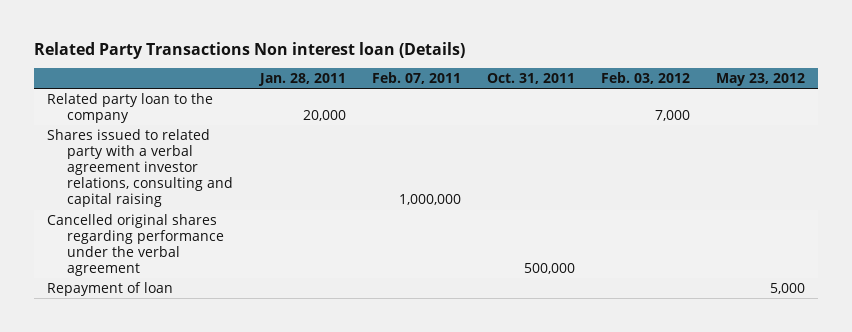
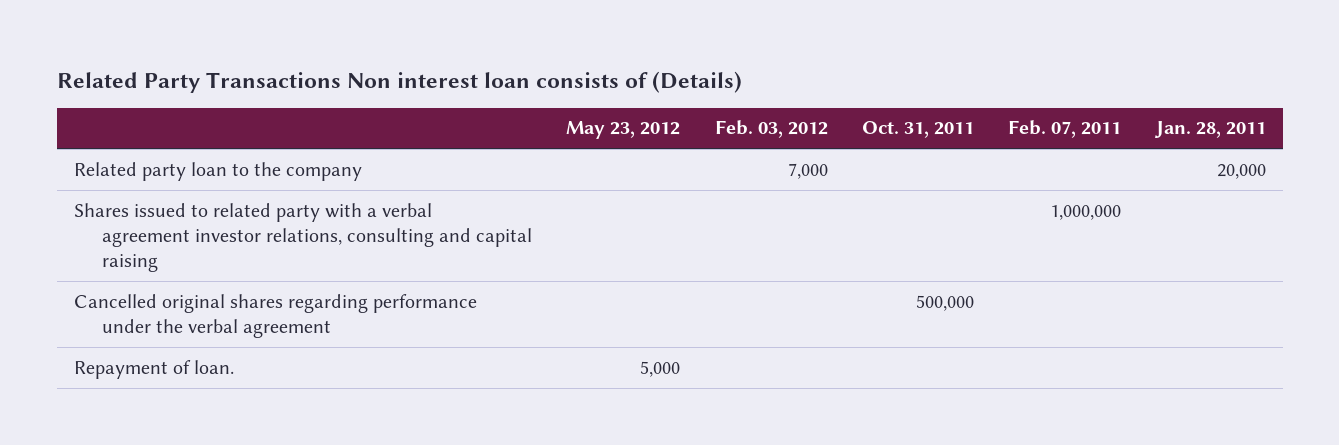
[34,41,466,59] Related Party Transactions Non interest loan (Details) -> [56,70,742,93] Related Party Transactions Non interest loan consists of (Details)
[47,281,174,296] Repayment of loan -> [73,359,234,379] Repayment of loan.

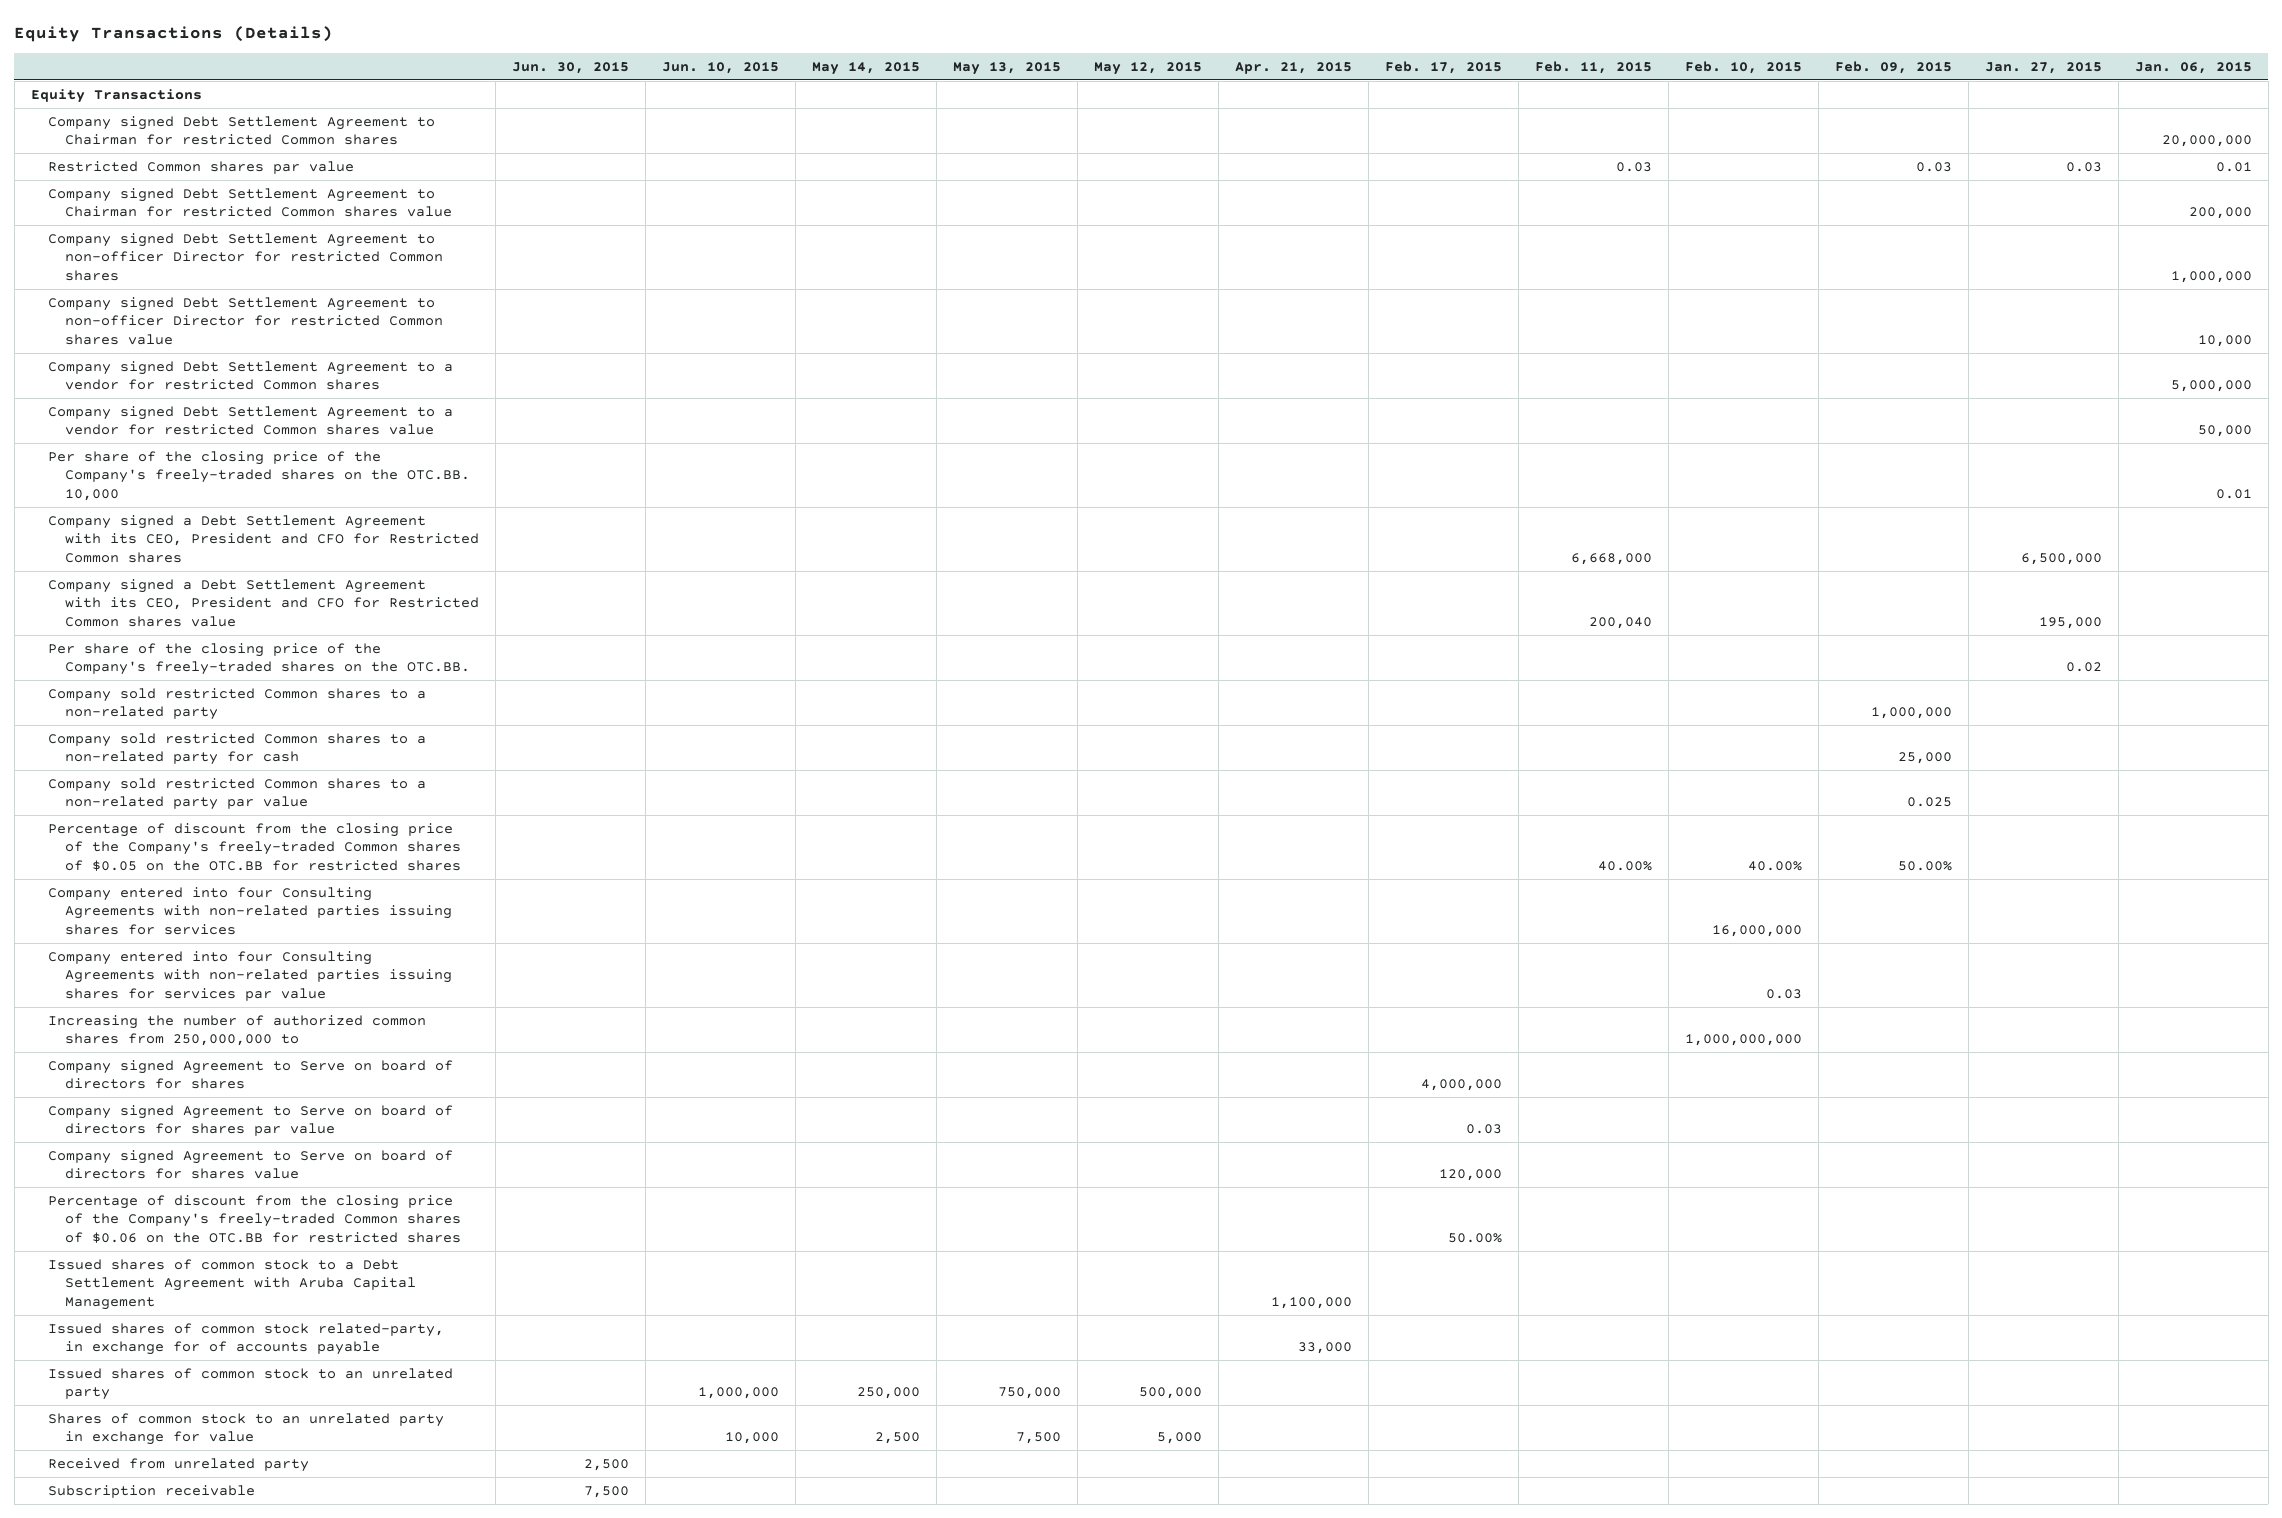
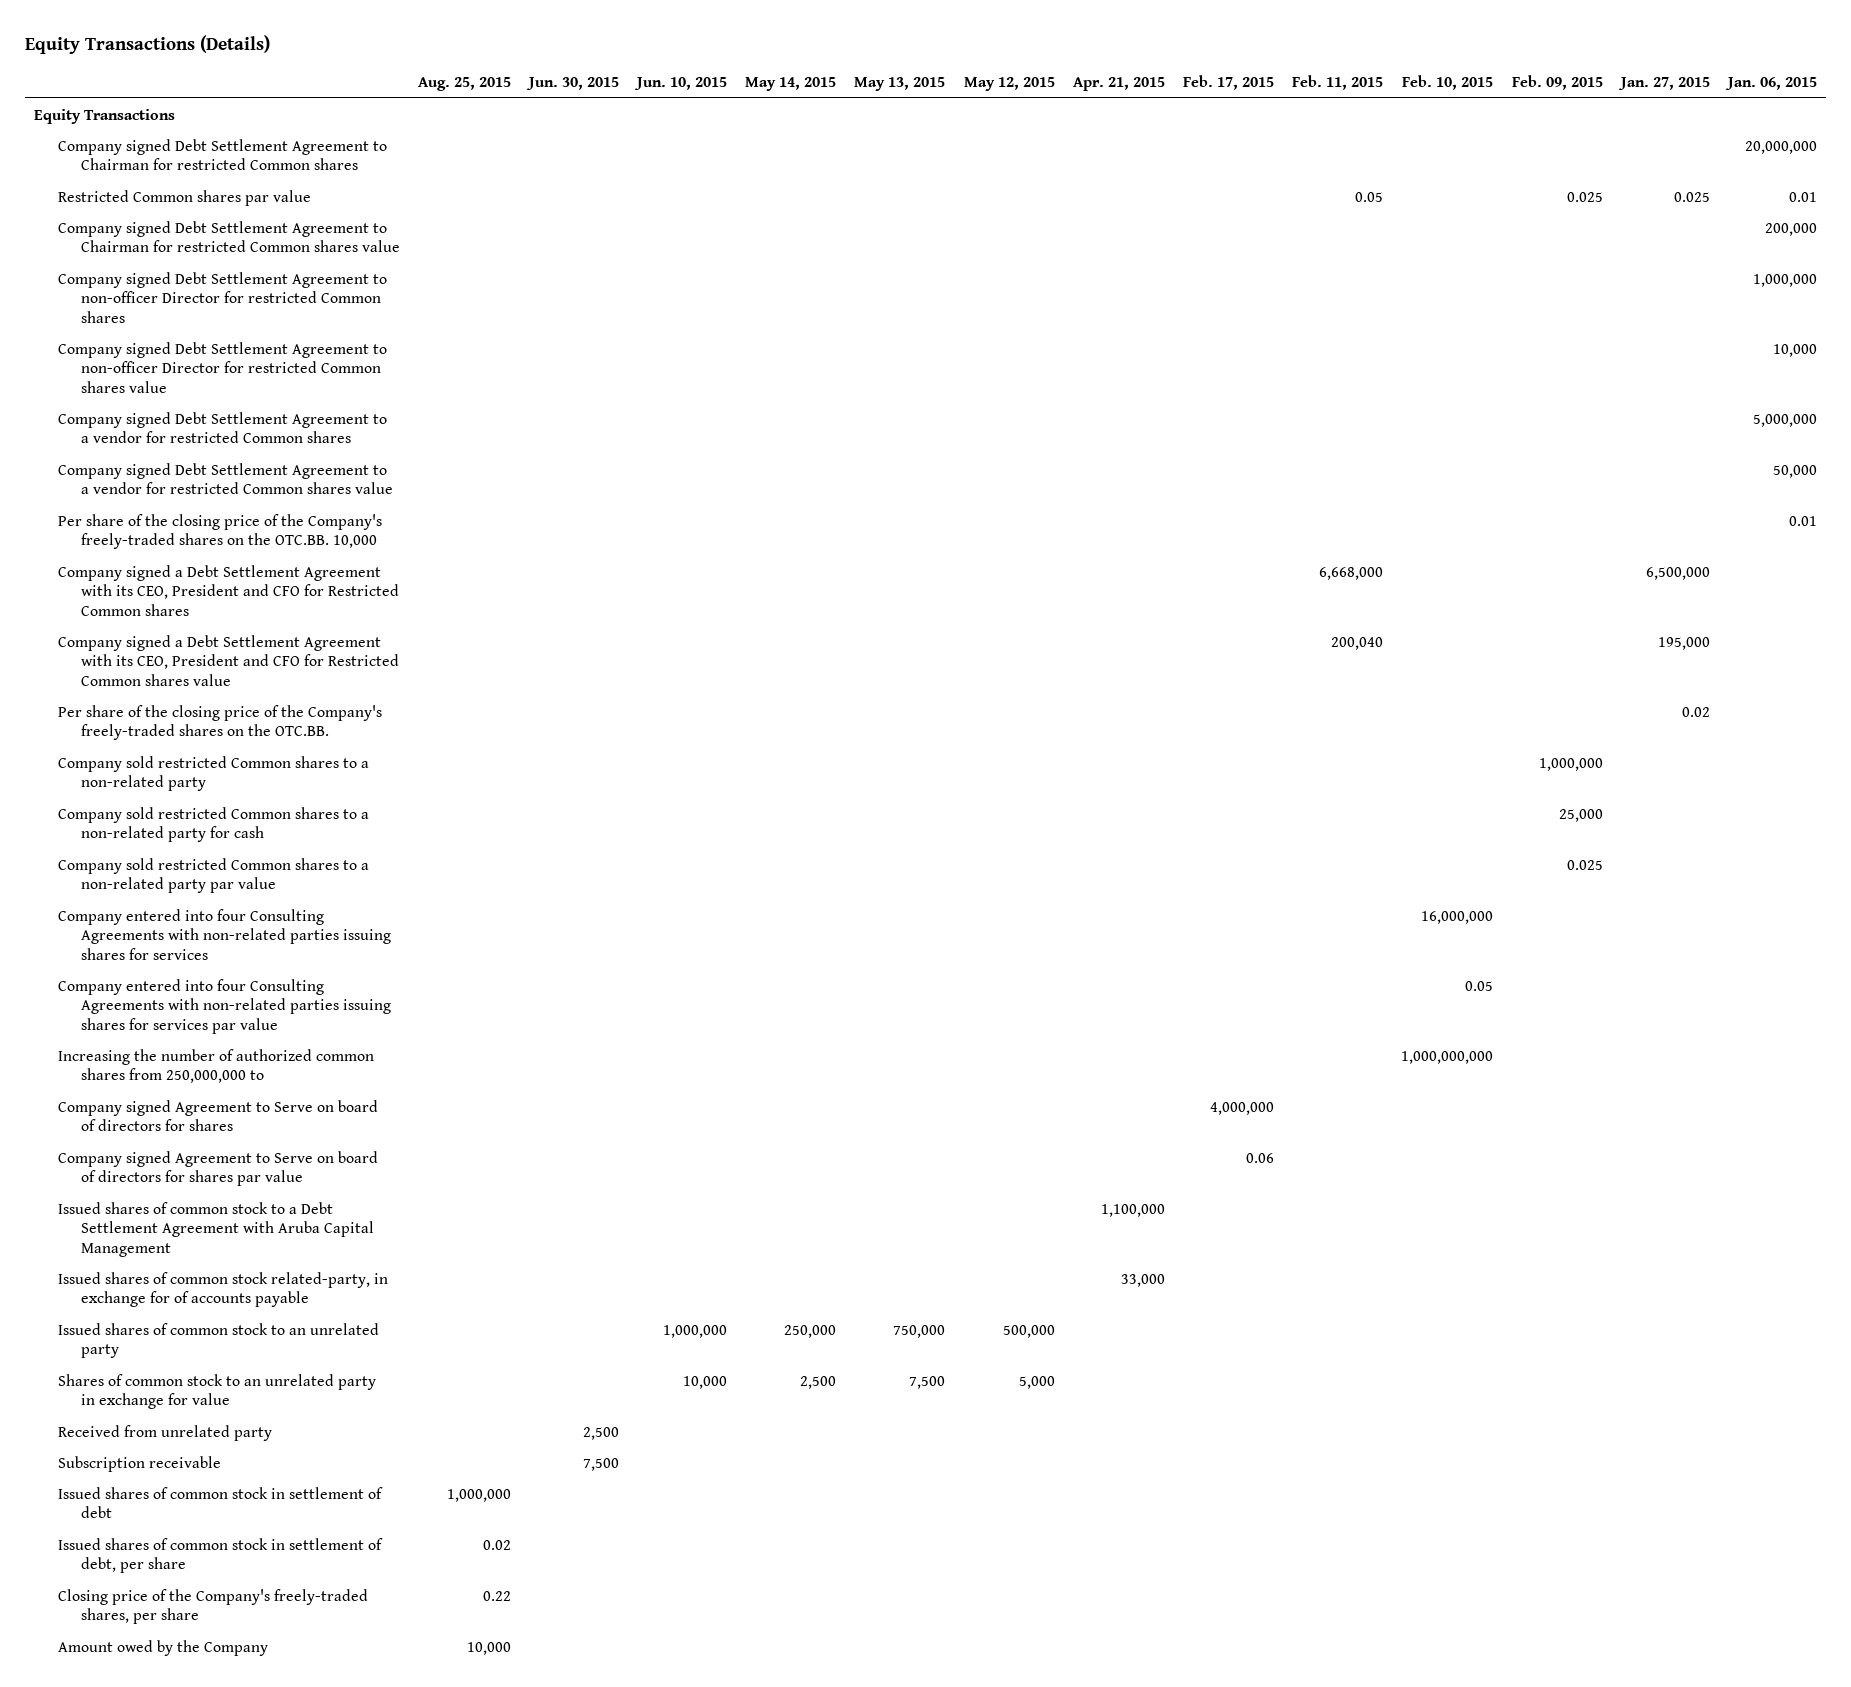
none -> [417,76,511,91] Aug. 25, 2015
[1615,161,1652,172] 0.03 -> [1355,191,1384,202] 0.05
[1915,161,1952,172] 0.03 -> [1566,191,1603,202] 0.025
[2065,161,2102,172] 0.03 -> [1673,191,1710,202] 0.025
[47,822,461,871] Percentage of discount from the closing price of the Company's freely-traded Common shares of $0.05 on the OTC.BB for restricted shares -> none
[1765,988,1802,999] 0.03 -> [1465,980,1494,991] 0.05
[47,1149,453,1180] Company signed Agreement to Serve on board of directors for shares value -> none
[47,1194,461,1243] Percentage of discount from the closing price of the Company's freely-traded Common shares of $0.06 on the OTC.BB for restricted shares -> none
[1465,1124,1502,1135] 0.03 -> [1246,1152,1275,1163] 0.06
none -> [57,1486,383,1519] Issued shares of common stock in settlement of debt
none -> [57,1537,383,1574] Issued shares of common stock in settlement of debt, per share
none -> [57,1588,368,1625] Closing price of the Company's freely-traded shares, per share
none -> [57,1639,268,1656] Amount owed by the Company

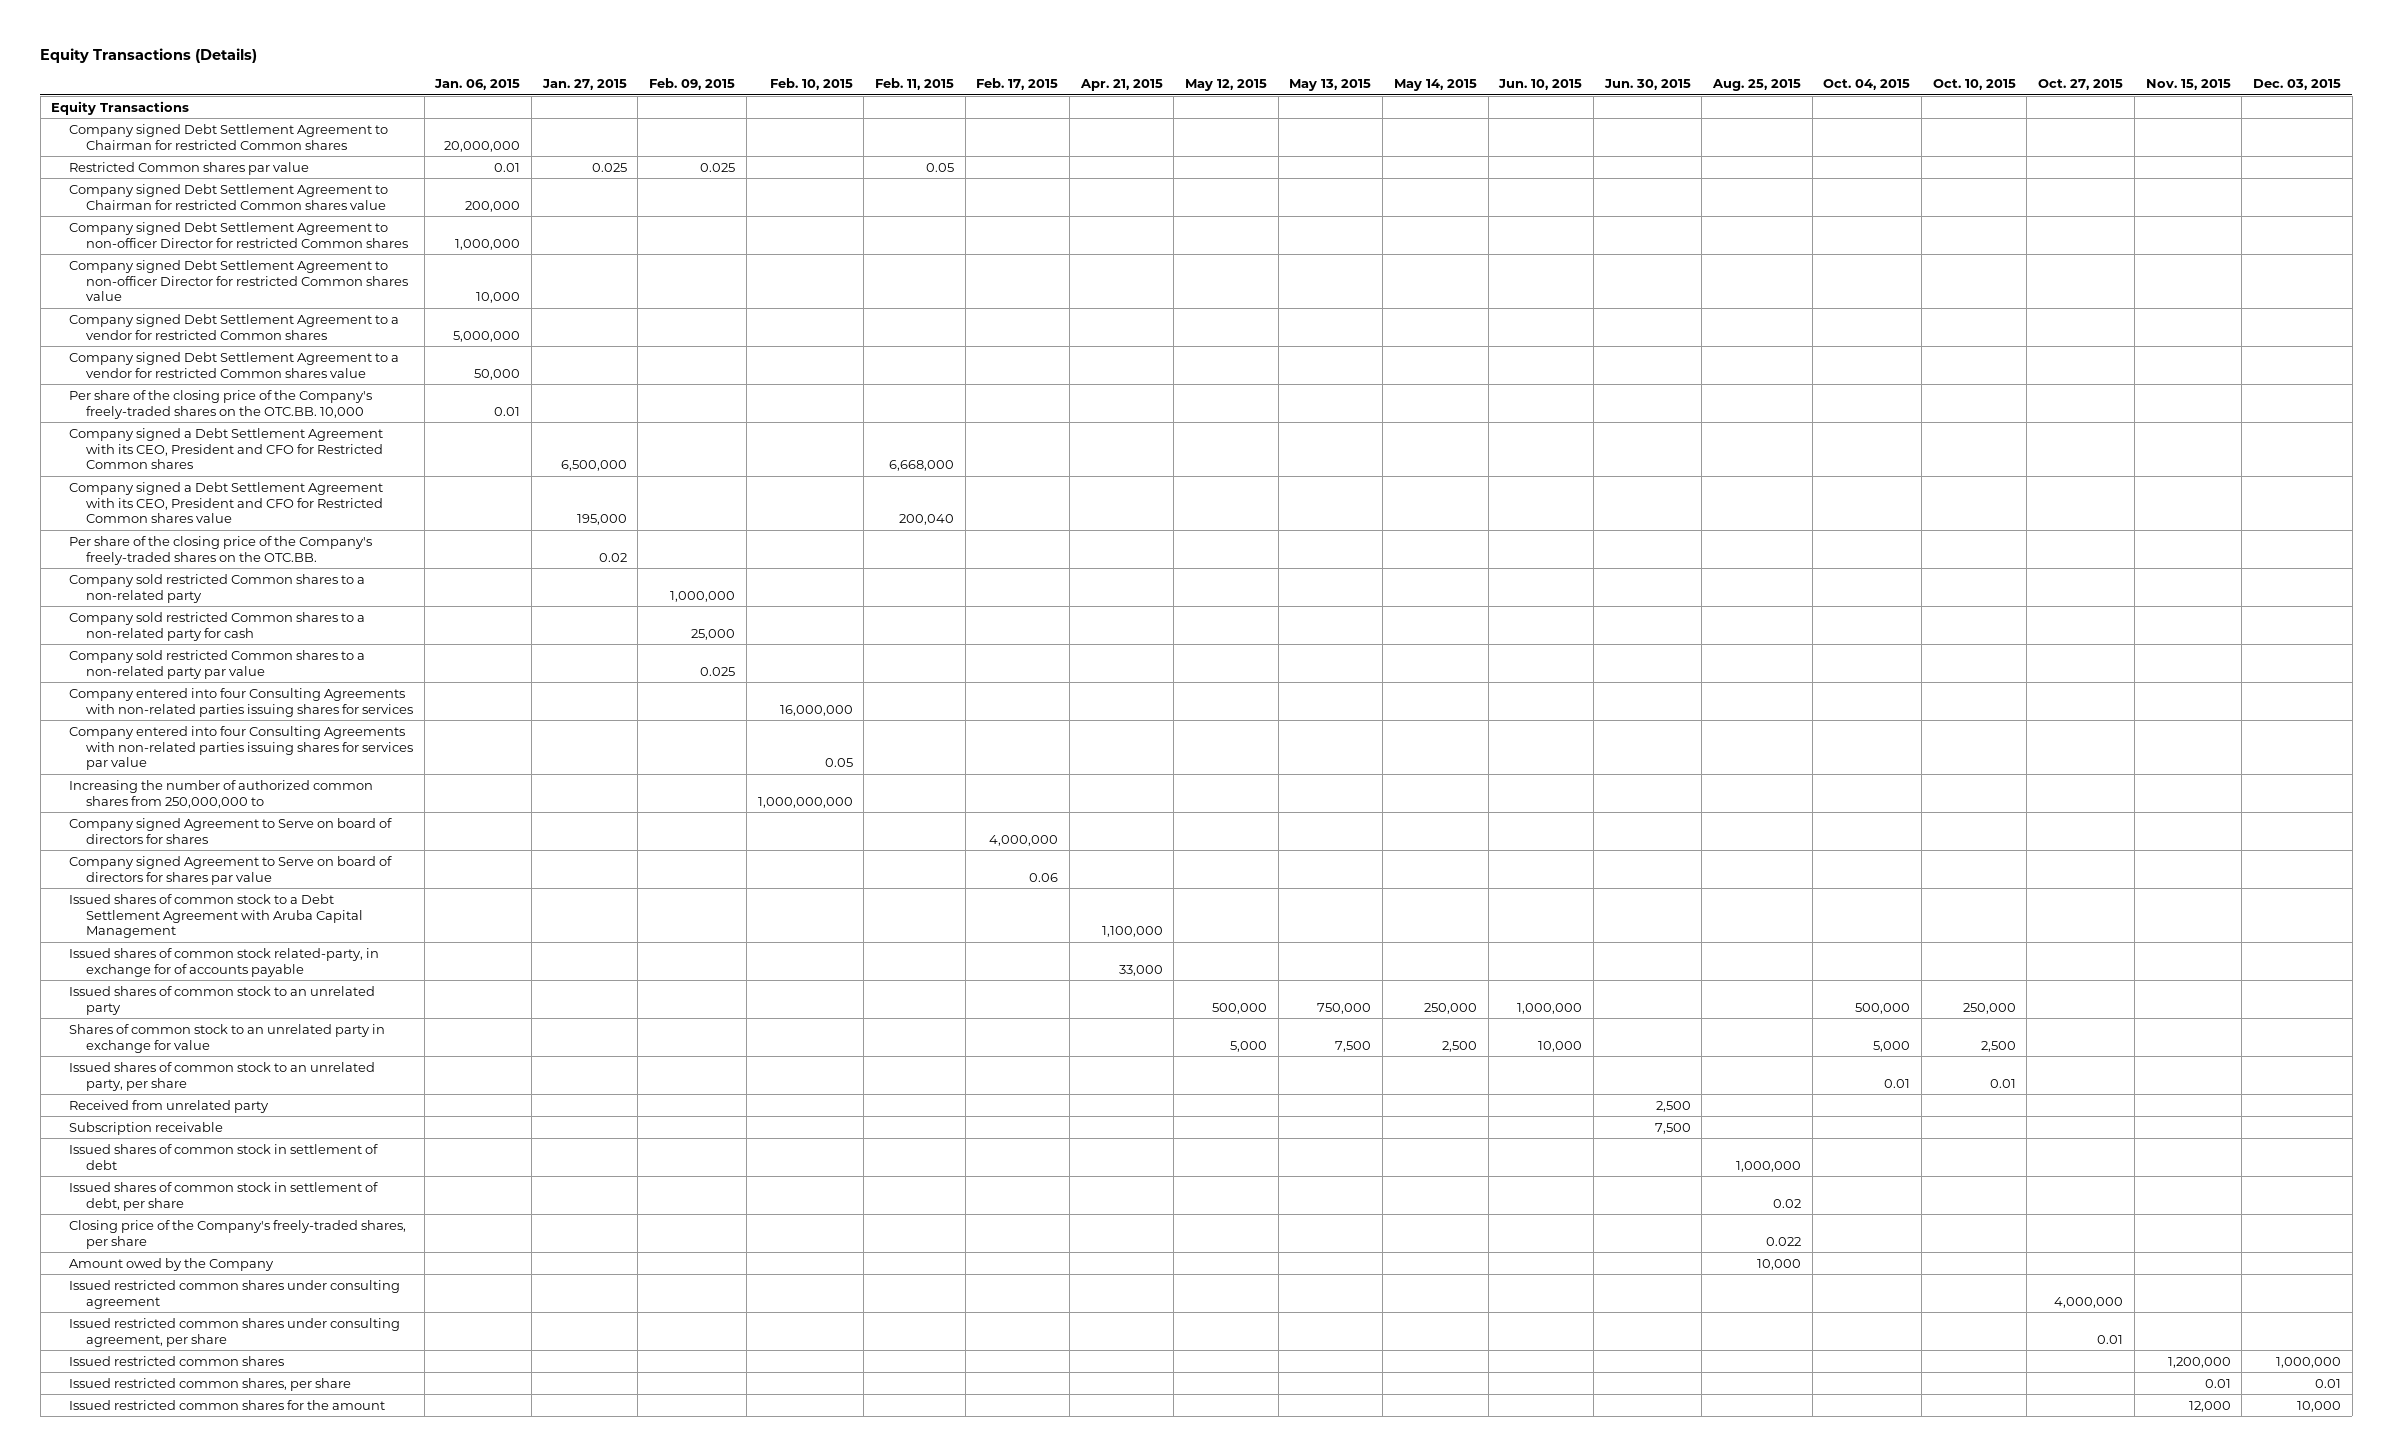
none -> [1823,79,1911,91] Oct. 04, 2015
none -> [1932,79,2016,91] Oct. 10, 2015
none -> [2038,79,2124,91] Oct. 27, 2015
none -> [2145,79,2231,91] Nov. 15, 2015
none -> [2252,79,2341,91] Dec. 03, 2015
none -> [68,1061,375,1091] Issued shares of common stock to an unrelated party, per share
[482,1590,511,1601] 0.22 -> [1766,1236,1802,1246] 0.022
none -> [68,1279,400,1309] Issued restricted common shares under consulting agreement
none -> [68,1317,400,1347] Issued restricted common shares under consulting agreement, per share
none -> [68,1355,284,1366] Issued restricted common shares
none -> [68,1377,351,1391] Issued restricted common shares, per share
none -> [68,1399,385,1410] Issued restricted common shares for the amount

